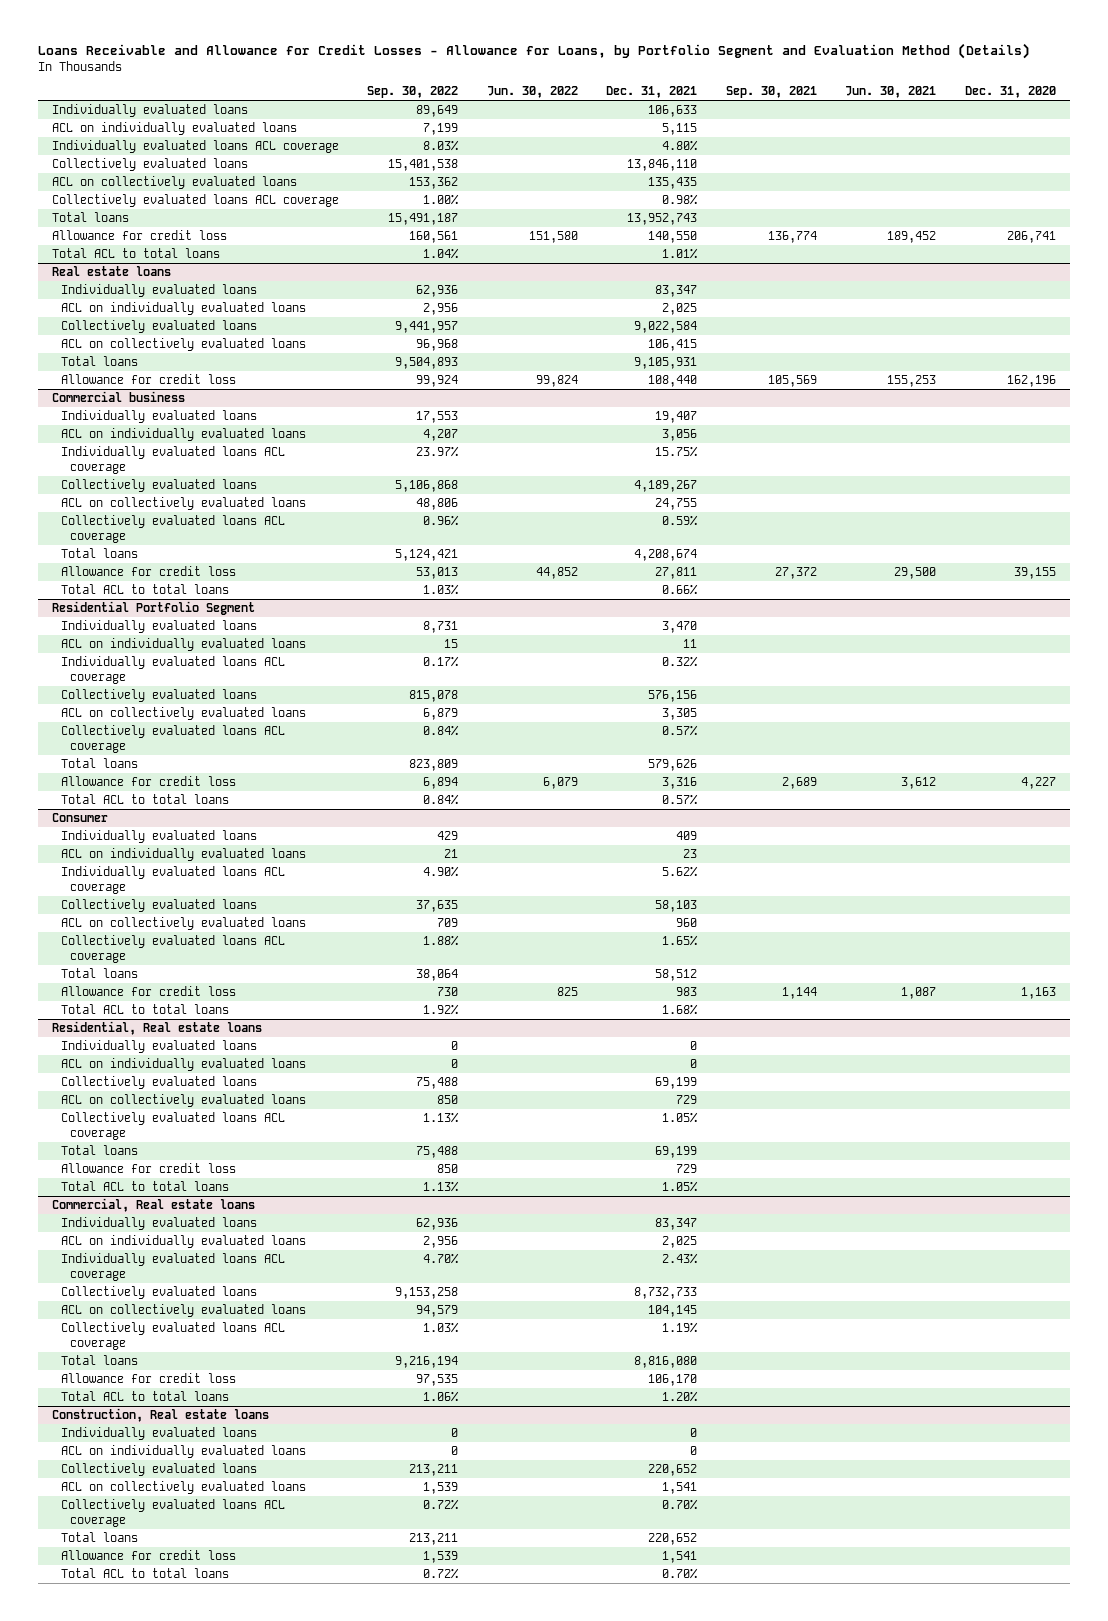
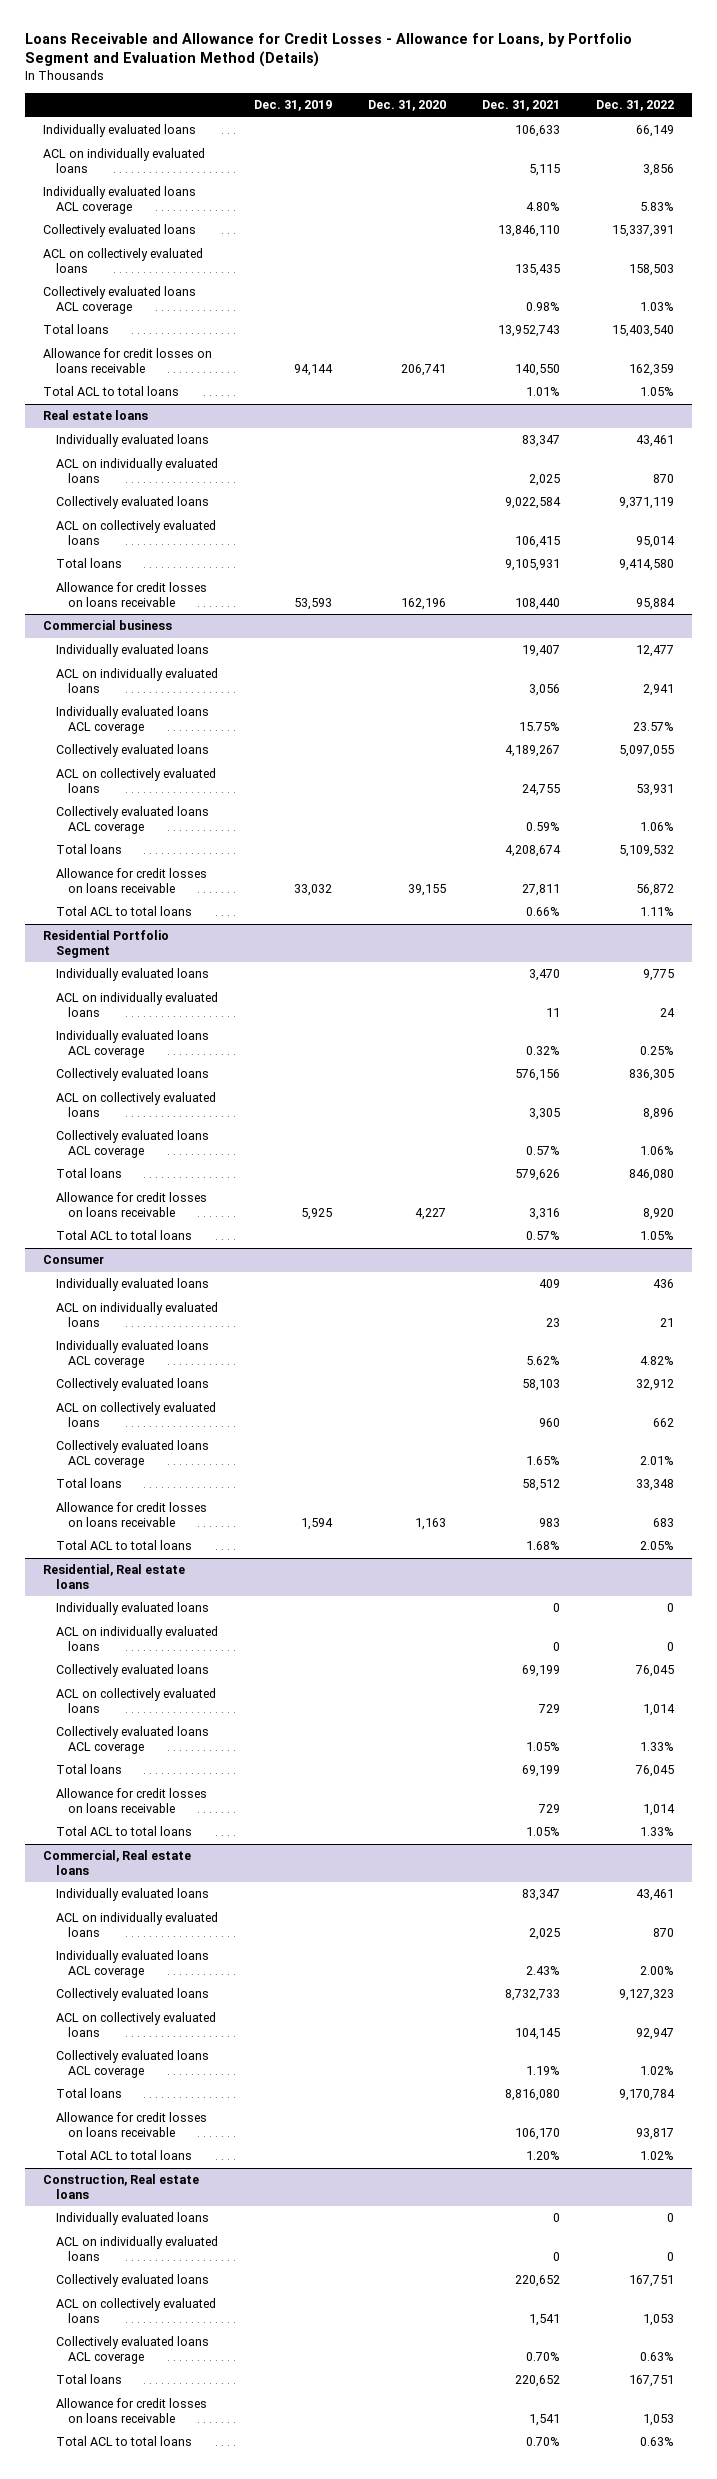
[367,86,459,99] Sep. 30, 2022 -> none
[486,86,578,99] Jun. 30, 2022 -> none
[725,86,817,99] Sep. 30, 2021 -> none
[845,86,937,99] Jun. 30, 2021 -> none
none -> [253,99,332,111] Dec. 31, 2019
none -> [595,99,674,111] Dec. 31, 2022
[51,229,227,240] Allowance for credit loss -> [42,348,212,373] Allowance for credit losses on loans receivable
[60,373,236,384] Allowance for credit loss -> [55,582,207,607] Allowance for credit losses on loans receivable
[60,565,236,576] Allowance for credit loss -> [55,868,207,893] Allowance for credit losses on loans receivable
[60,775,236,786] Allowance for credit loss -> [55,1192,207,1217] Allowance for credit losses on loans receivable
[60,985,236,996] Allowance for credit loss -> [55,1502,207,1527] Allowance for credit losses on loans receivable
[60,1162,236,1173] Allowance for credit loss -> [55,1788,207,1813] Allowance for credit losses on loans receivable
[60,1372,236,1383] Allowance for credit loss -> [55,2112,207,2137] Allowance for credit losses on loans receivable
[60,1549,236,1560] Allowance for credit loss -> [55,2398,207,2423] Allowance for credit losses on loans receivable

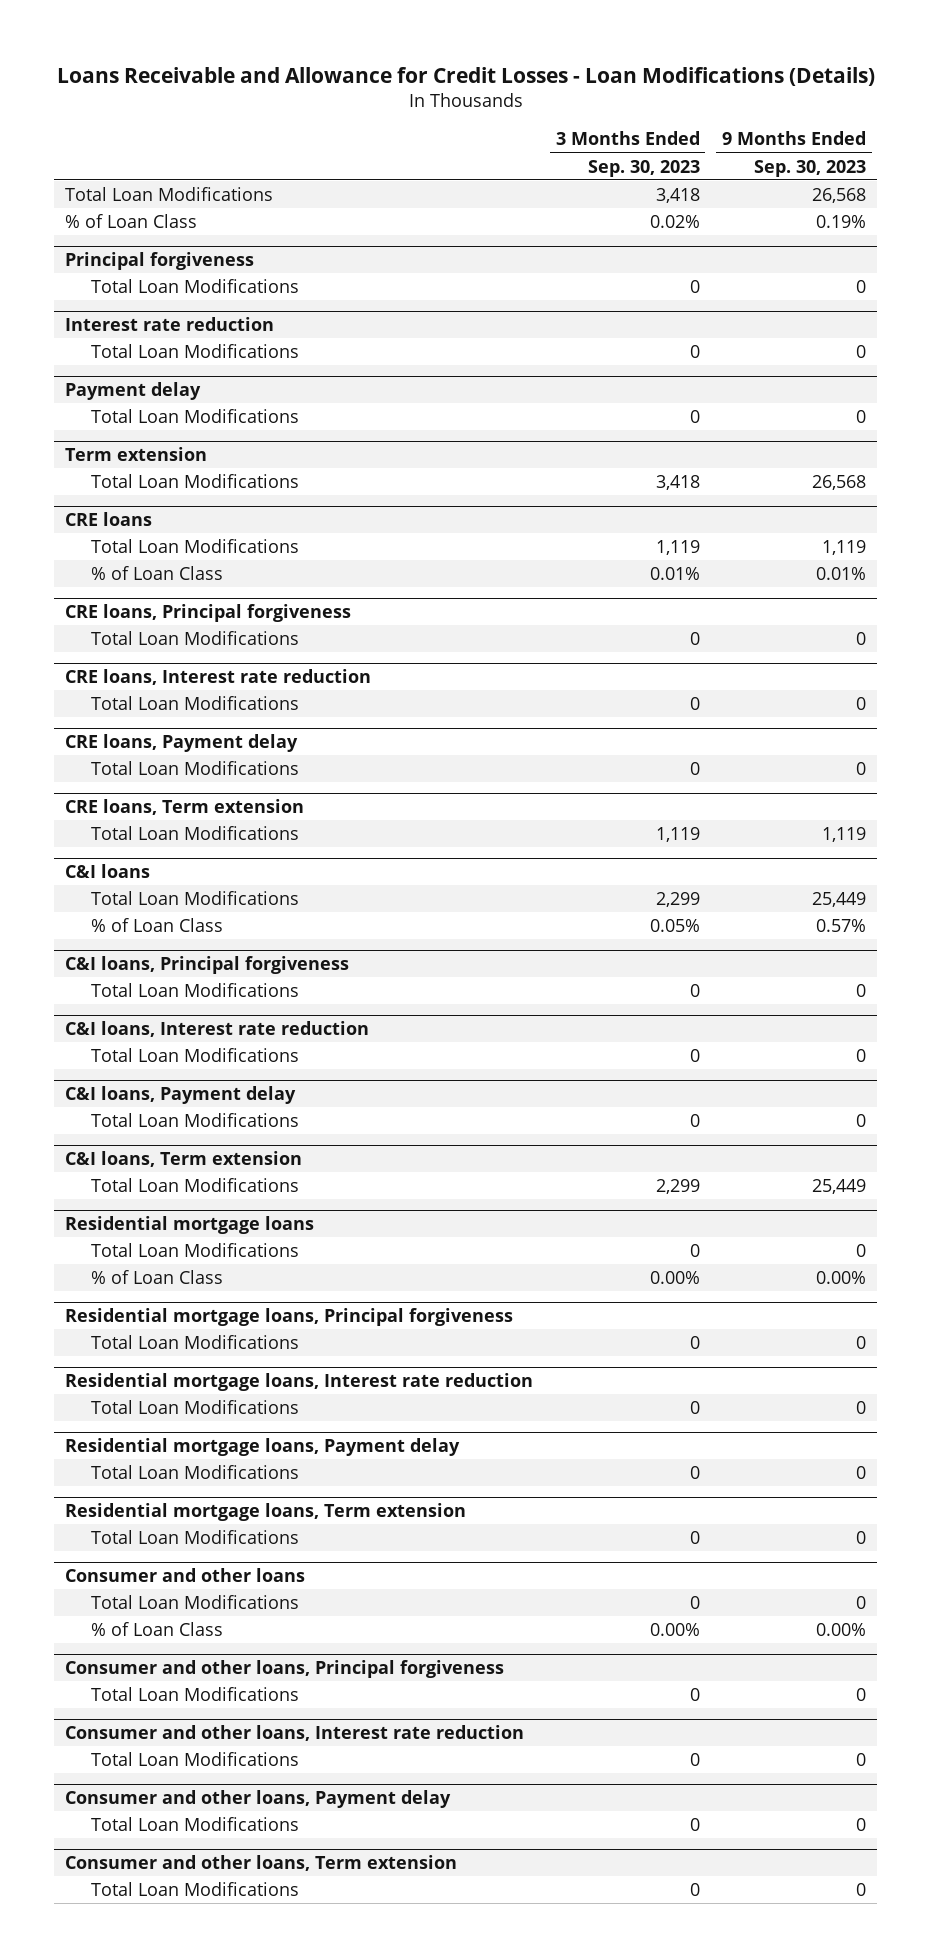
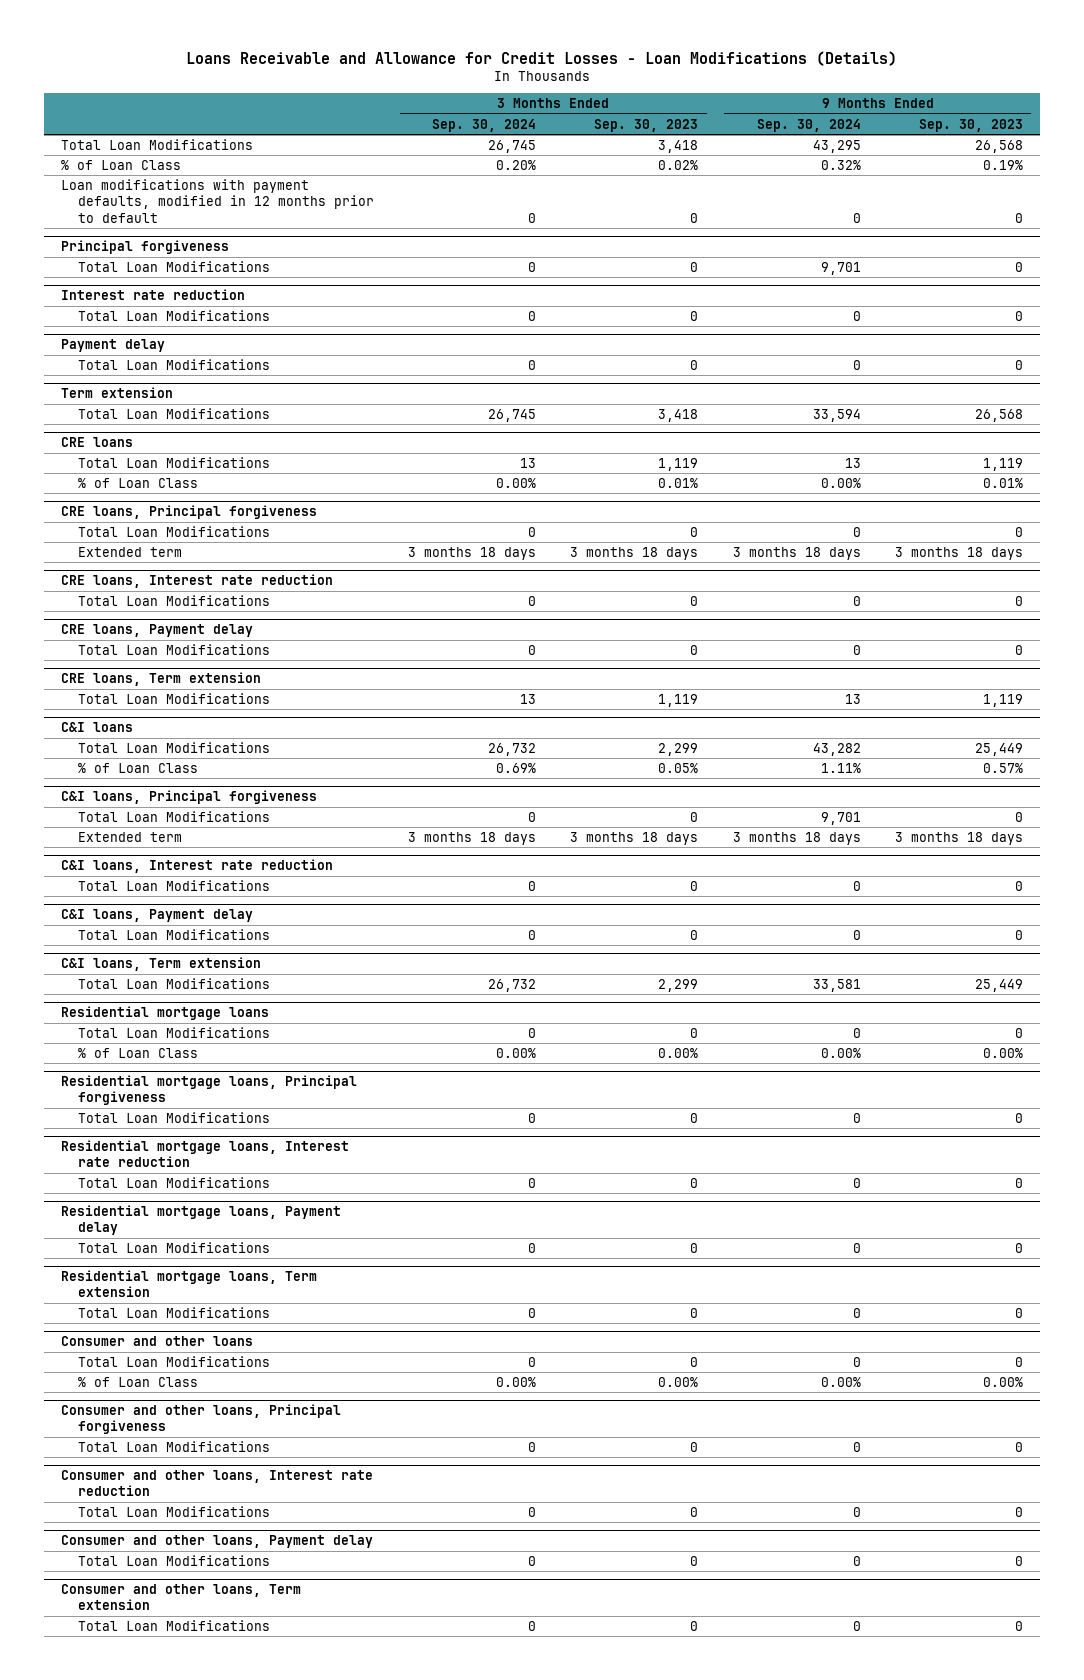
none -> [432,118,537,132] Sep. 30, 2024
none -> [756,118,861,132] Sep. 30, 2024
none -> [60,178,375,223] Loan modifications with payment defaults, modified in 12 months prior to default
none -> [78,546,183,557] Extended term
none -> [78,831,183,842] Extended term

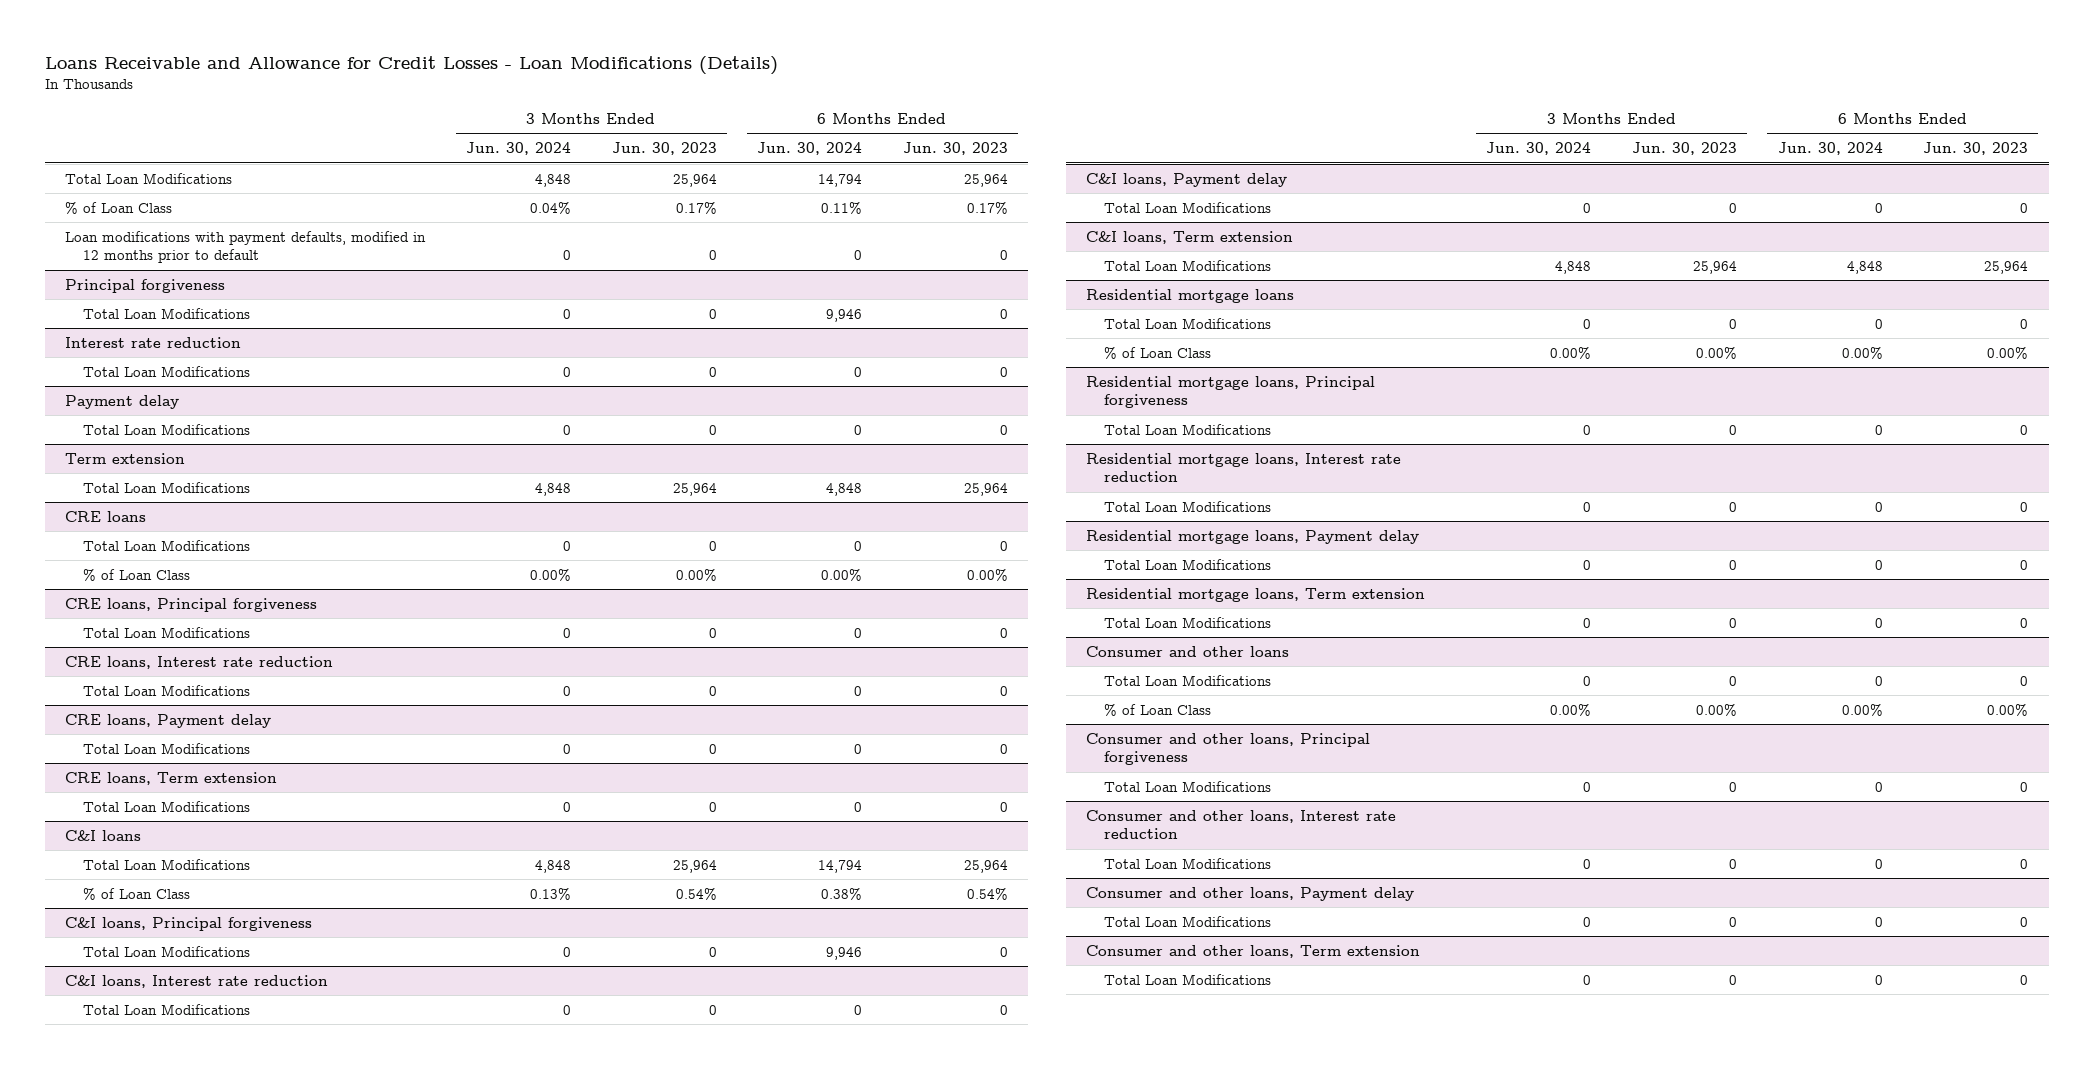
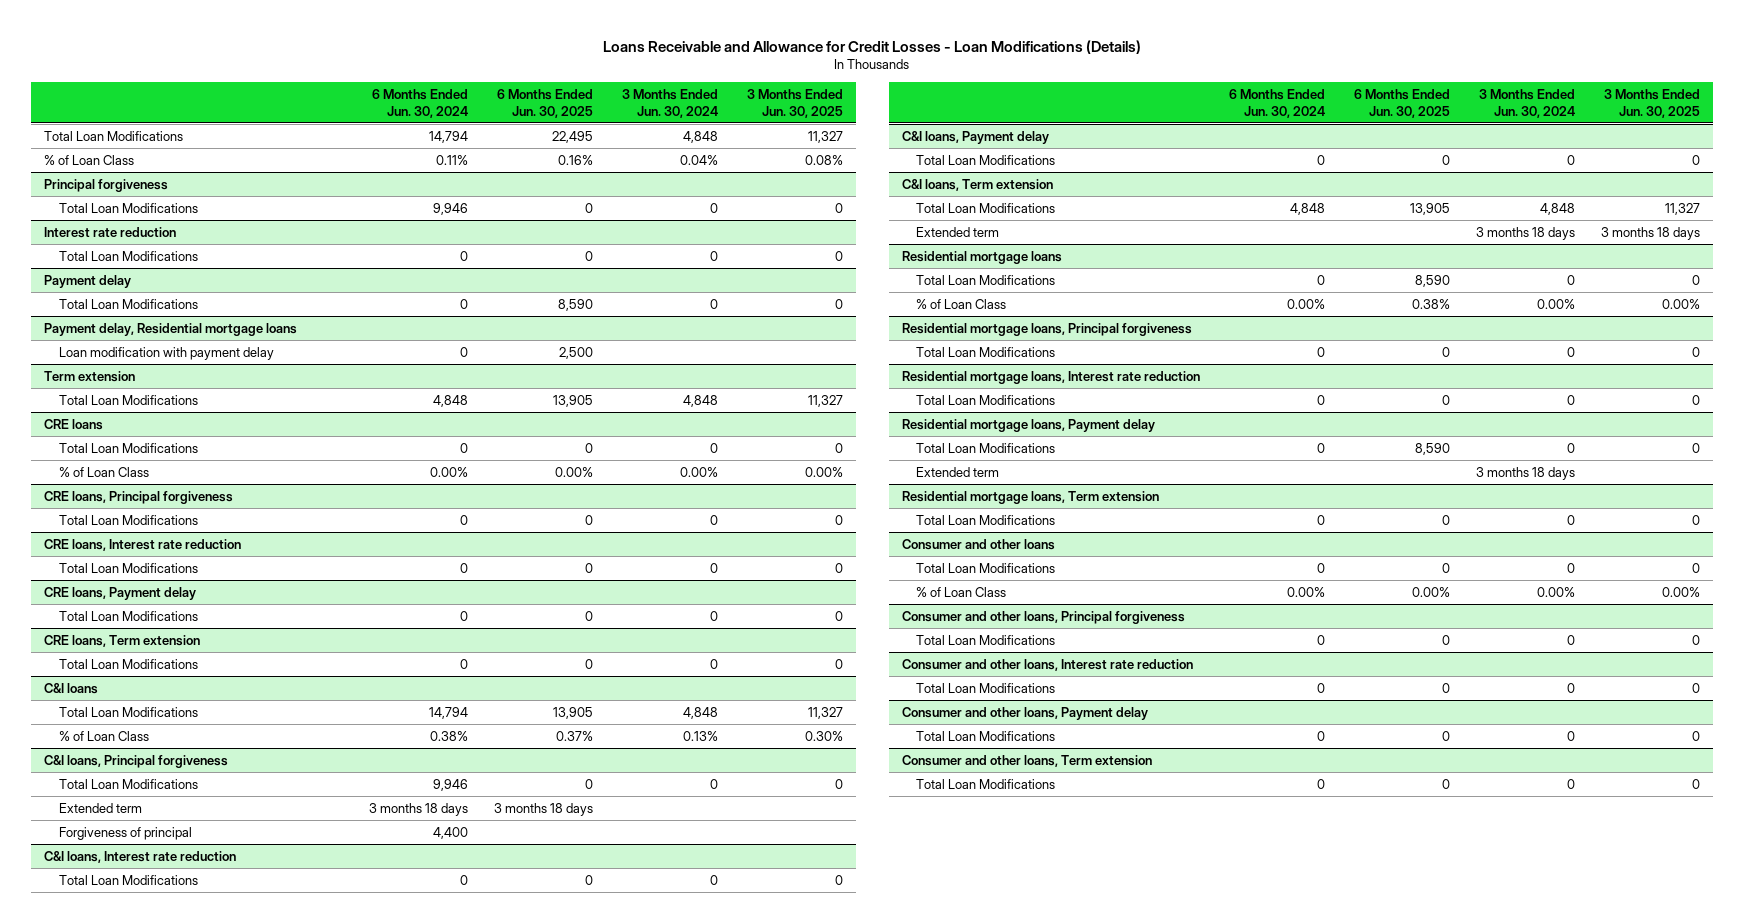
[611,142,717,156] Jun. 30, 2023 -> none
[902,142,1008,156] Jun. 30, 2023 -> none
none -> [496,88,593,118] 6 Months Ended Jun. 30, 2025
none -> [747,88,844,118] 3 Months Ended Jun. 30, 2025
[65,230,427,264] Loan modifications with payment defaults, modified in 12 months prior to default -> none
none -> [44,322,298,336] Payment delay, Residential mortgage loans
none -> [59,346,275,360] Loan modification with payment delay
none -> [59,802,143,813] Extended term
none -> [59,826,193,840] Forgiveness of principal
none -> [916,226,1000,237] Extended term
none -> [916,466,1000,477] Extended term

